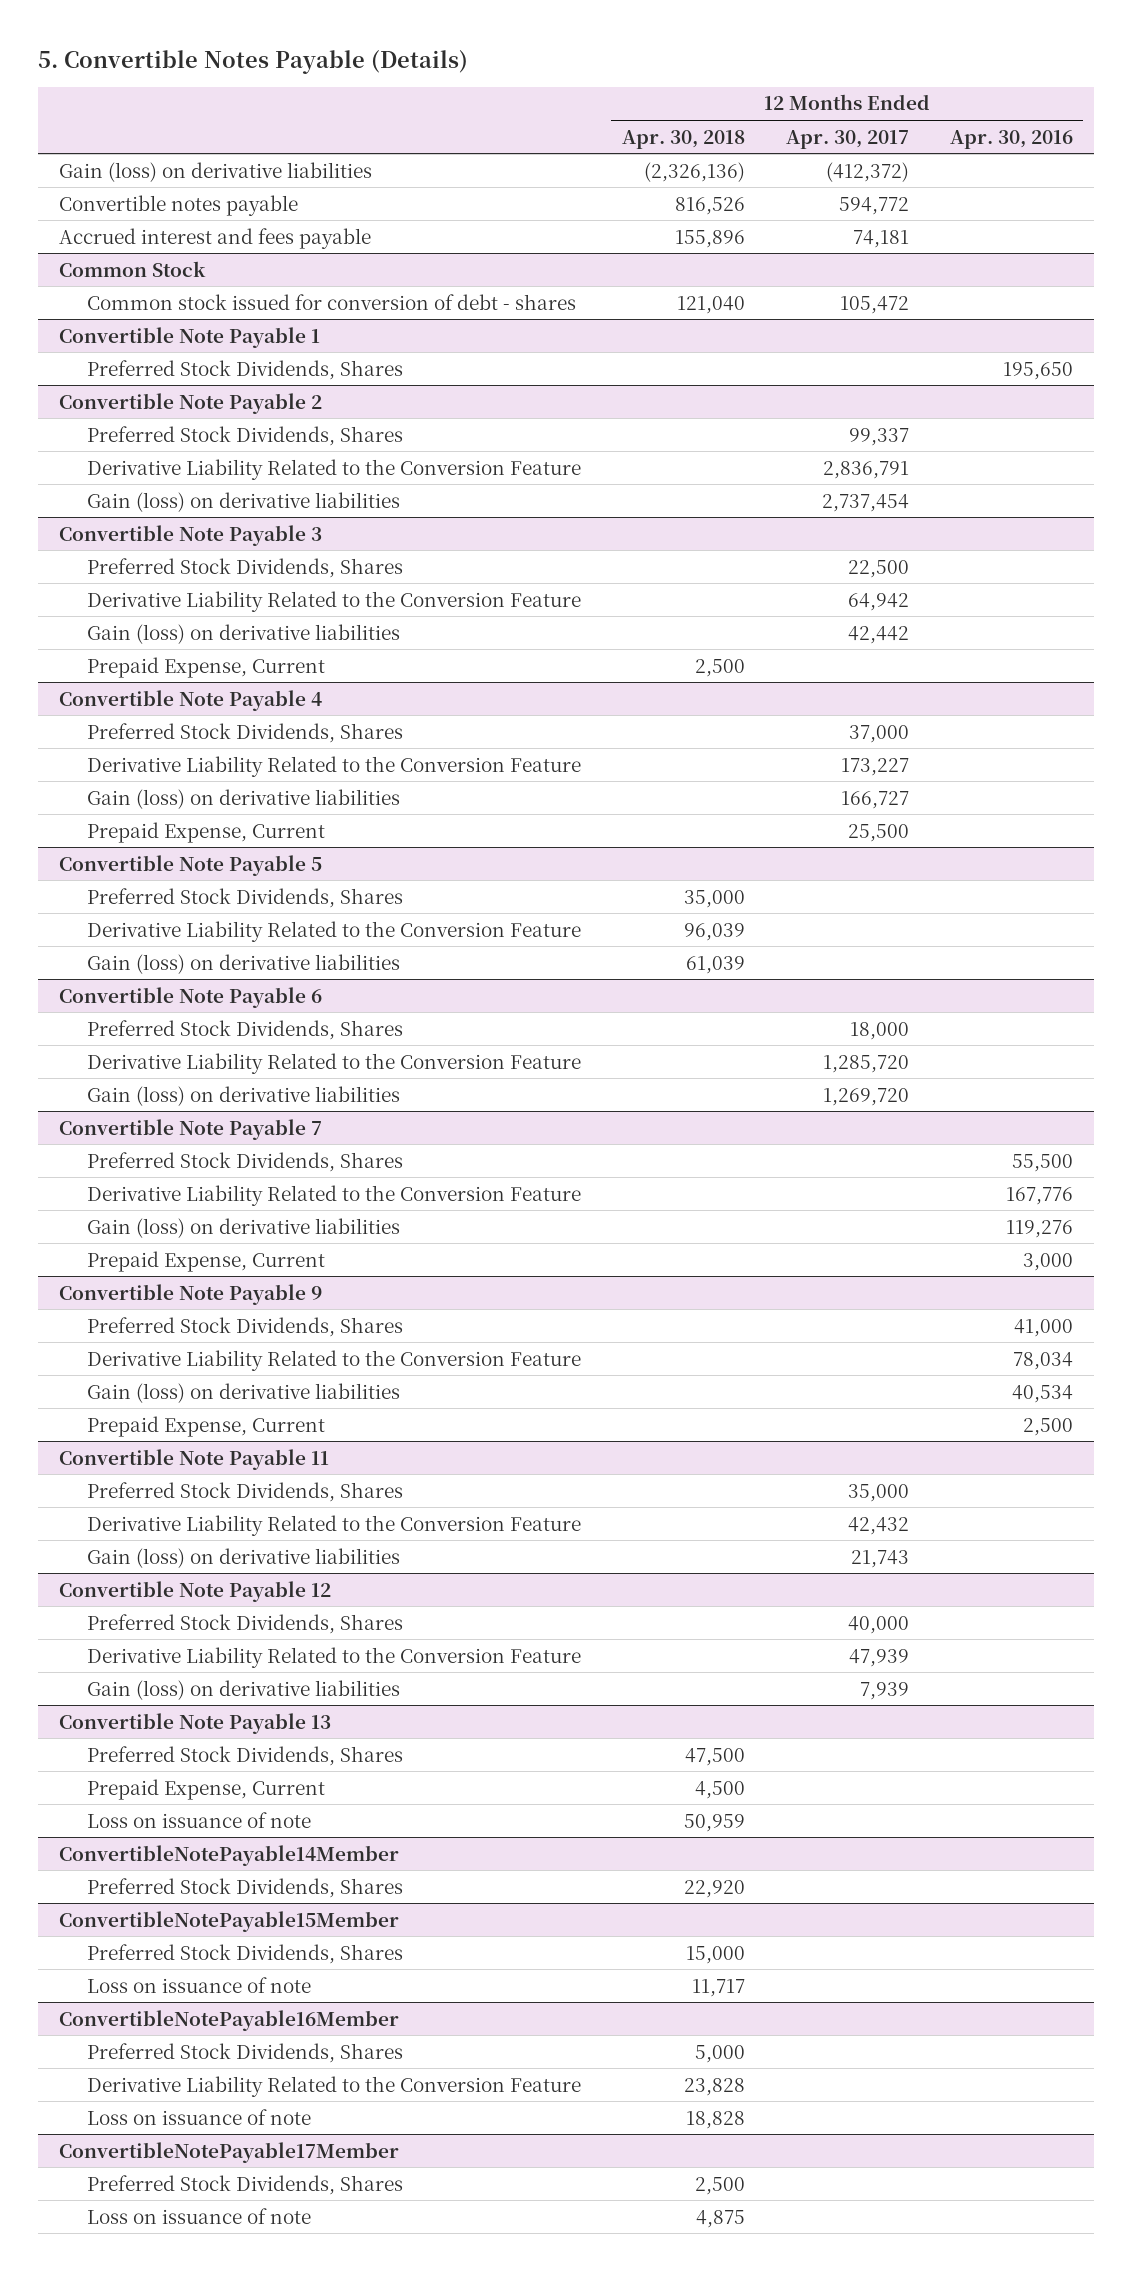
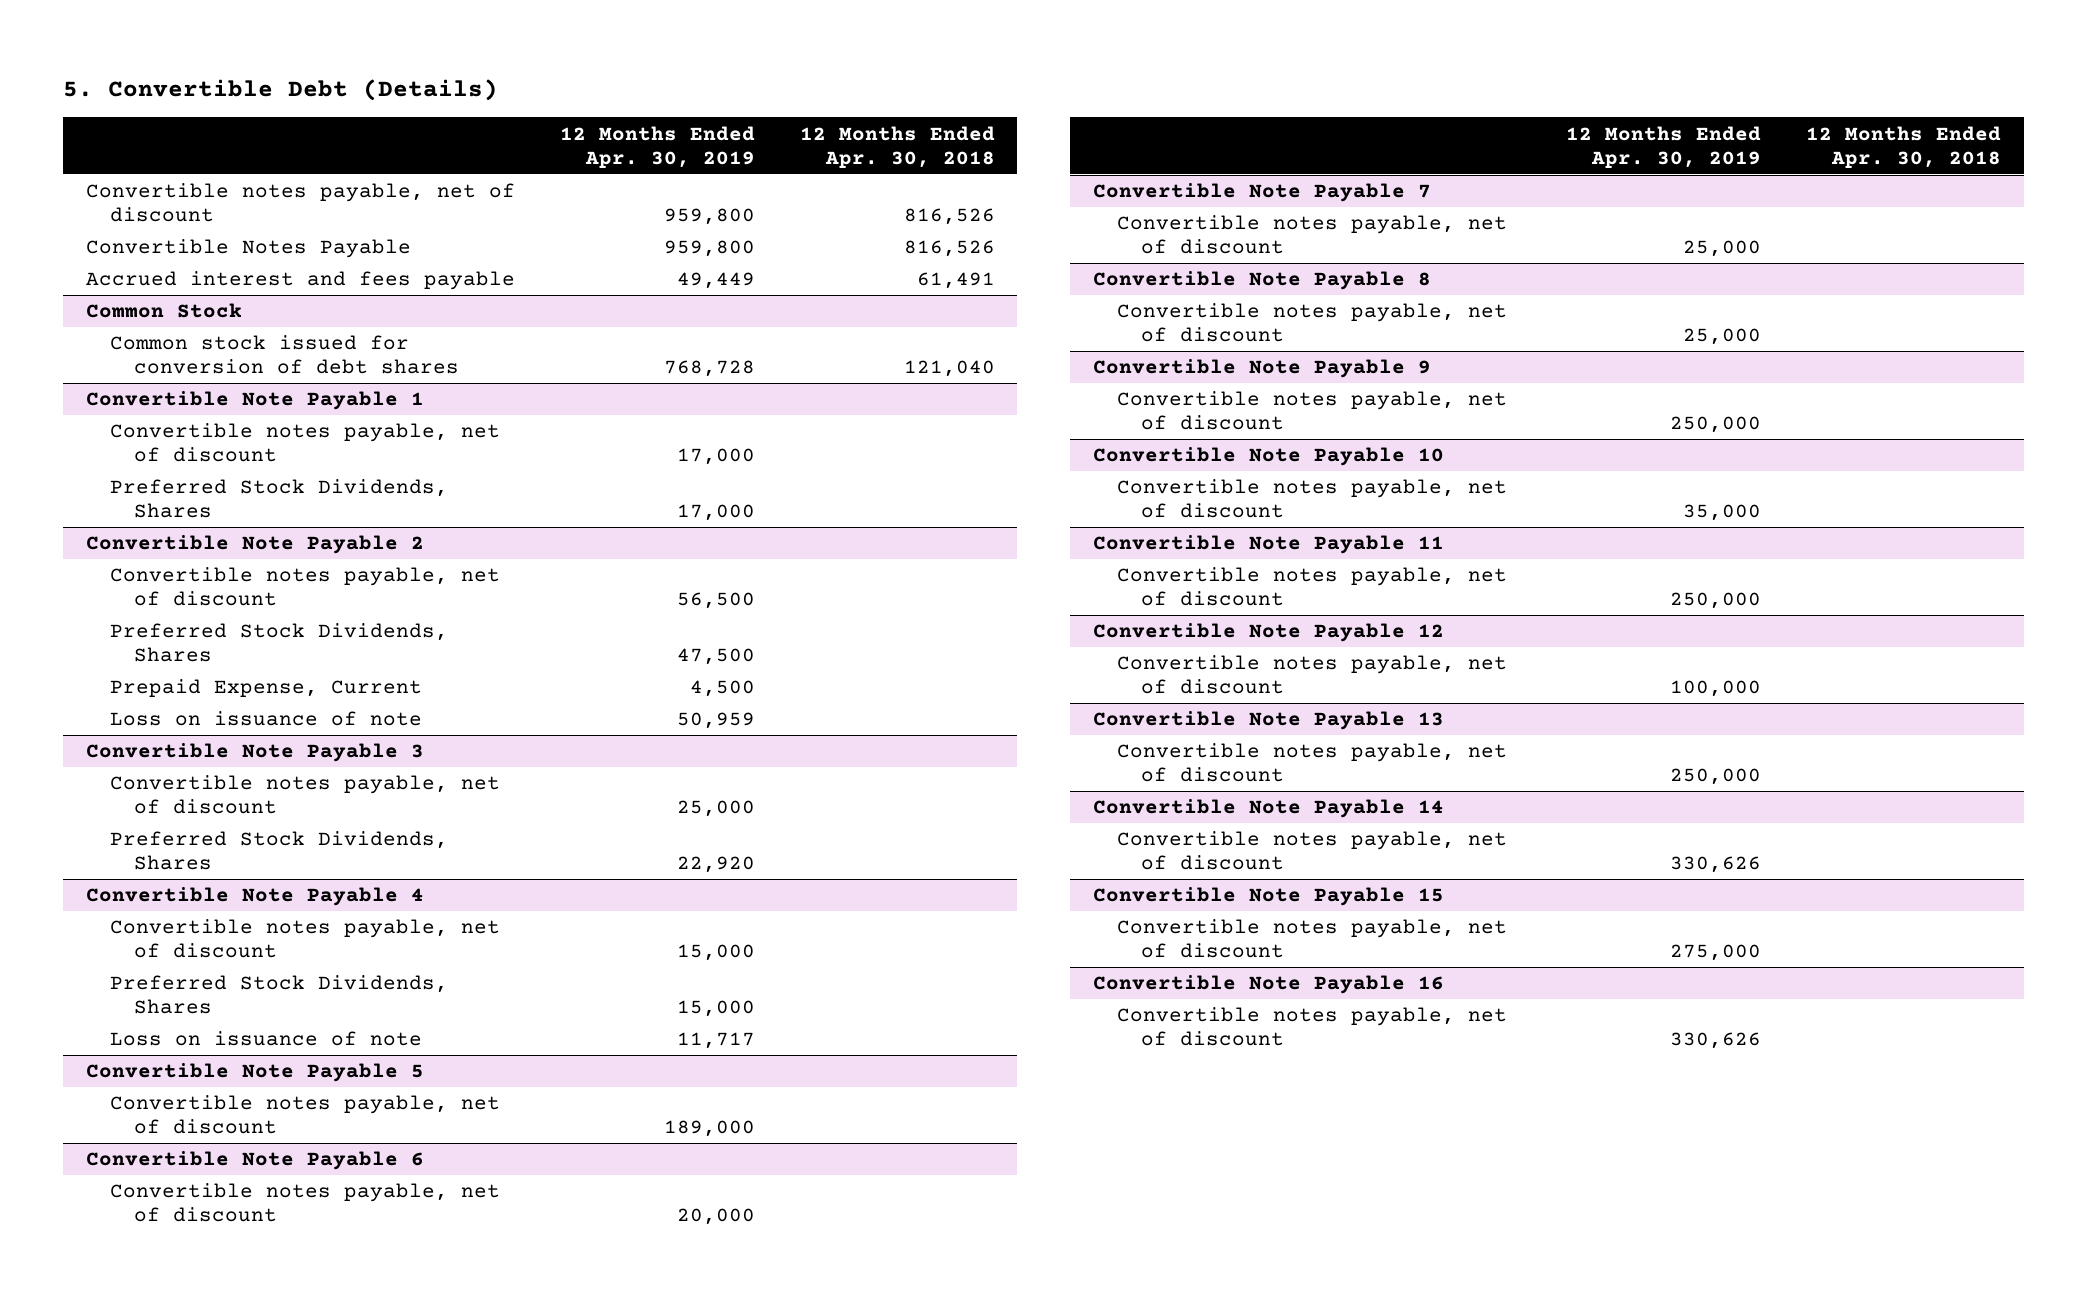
[38,49,469,74] 5. Convertible Notes Payable (Details) -> [63,79,499,102] 5. Convertible Debt (Details)
[785,129,909,149] Apr. 30, 2017 -> none
[949,129,1073,149] Apr. 30, 2016 -> none
none -> [559,125,755,168] 12 Months Ended Apr. 30, 2019
[58,161,372,182] Gain (loss) on derivative liabilities -> none
none -> [85,183,515,223] Convertible notes payable, net of discount
[58,194,298,216] Convertible notes payable -> [85,239,411,259] Convertible Notes Payable
[674,229,745,248] 155,896 -> [916,272,995,290] 61,491
[86,293,576,310] Common stock issued for conversion of debt - shares -> [110,335,460,375] Common stock issued for conversion of debt shares
none -> [110,423,501,463] Convertible notes payable, net of discount
none -> [110,567,501,607] Convertible notes payable, net of discount
[86,458,581,480] Derivative Liability Related to the Conversion Feature -> none
[86,491,400,512] Gain (loss) on derivative liabilities -> none
none -> [110,679,423,698] Prepaid Expense, Current
none -> [110,711,423,727] Loss on issuance of note
none -> [110,775,501,815] Convertible notes payable, net of discount
[86,590,581,612] Derivative Liability Related to the Conversion Feature -> none
[86,623,400,644] Gain (loss) on derivative liabilities -> none
[86,656,325,678] Prepaid Expense, Current -> none
none -> [110,919,501,959] Convertible notes payable, net of discount
[86,755,581,777] Derivative Liability Related to the Conversion Feature -> none
[86,788,400,809] Gain (loss) on derivative liabilities -> none
[86,821,325,843] Prepaid Expense, Current -> none
none -> [110,1031,423,1047] Loss on issuance of note
[86,887,403,908] Preferred Stock Dividends, Shares -> none
[86,920,581,942] Derivative Liability Related to the Conversion Feature -> none
[86,953,400,974] Gain (loss) on derivative liabilities -> none
none -> [110,1095,501,1135] Convertible notes payable, net of discount
[86,1019,403,1040] Preferred Stock Dividends, Shares -> none
[86,1052,581,1074] Derivative Liability Related to the Conversion Feature -> none
[86,1085,400,1106] Gain (loss) on derivative liabilities -> none
none -> [110,1183,501,1223] Convertible notes payable, net of discount
[86,1151,403,1172] Preferred Stock Dividends, Shares -> none
[86,1184,581,1206] Derivative Liability Related to the Conversion Feature -> none
[86,1217,400,1238] Gain (loss) on derivative liabilities -> none
[86,1250,325,1272] Prepaid Expense, Current -> none
none -> [1116,215,1507,255] Convertible notes payable, net of discount
none -> [1092,271,1431,291] Convertible Note Payable 8
none -> [1116,303,1507,343] Convertible notes payable, net of discount
[86,1316,403,1337] Preferred Stock Dividends, Shares -> none
[86,1349,581,1371] Derivative Liability Related to the Conversion Feature -> none
[86,1382,400,1403] Gain (loss) on derivative liabilities -> none
[86,1415,325,1437] Prepaid Expense, Current -> none
none -> [1116,391,1507,431] Convertible notes payable, net of discount
none -> [1092,447,1444,467] Convertible Note Payable 10
none -> [1116,479,1507,519] Convertible notes payable, net of discount
[86,1481,403,1502] Preferred Stock Dividends, Shares -> none
[86,1514,581,1536] Derivative Liability Related to the Conversion Feature -> none
[86,1547,400,1568] Gain (loss) on derivative liabilities -> none
none -> [1116,567,1507,607] Convertible notes payable, net of discount
[86,1613,403,1634] Preferred Stock Dividends, Shares -> none
[86,1646,581,1668] Derivative Liability Related to the Conversion Feature -> none
[86,1679,400,1700] Gain (loss) on derivative liabilities -> none
none -> [1116,655,1507,695] Convertible notes payable, net of discount
[86,1745,403,1766] Preferred Stock Dividends, Shares -> none
[86,1778,325,1800] Prepaid Expense, Current -> none
[86,1811,311,1828] Loss on issuance of note -> none
[86,1877,403,1898] Preferred Stock Dividends, Shares -> none
[86,1943,403,1964] Preferred Stock Dividends, Shares -> none
[86,1976,311,1993] Loss on issuance of note -> none
[86,2042,403,2063] Preferred Stock Dividends, Shares -> none
[86,2075,581,2097] Derivative Liability Related to the Conversion Feature -> none
[86,2108,311,2125] Loss on issuance of note -> none
[58,2141,399,2163] ConvertibleNotePayable17Member -> none
[86,2174,403,2195] Preferred Stock Dividends, Shares -> none
[86,2207,311,2224] Loss on issuance of note -> none
none -> [1116,743,1507,783] Convertible notes payable, net of discount
[58,1844,399,1866] ConvertibleNotePayable14Member -> [1092,799,1444,819] Convertible Note Payable 14
none -> [1116,831,1507,871] Convertible notes payable, net of discount
[58,1910,399,1932] ConvertibleNotePayable15Member -> [1092,887,1444,907] Convertible Note Payable 15
none -> [1116,919,1507,959] Convertible notes payable, net of discount
[58,2009,399,2031] ConvertibleNotePayable16Member -> [1092,975,1444,995] Convertible Note Payable 16
none -> [1116,1007,1507,1047] Convertible notes payable, net of discount

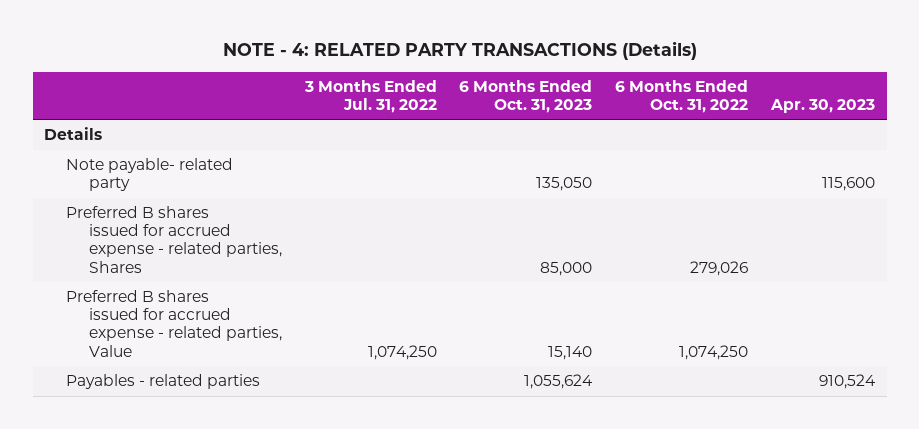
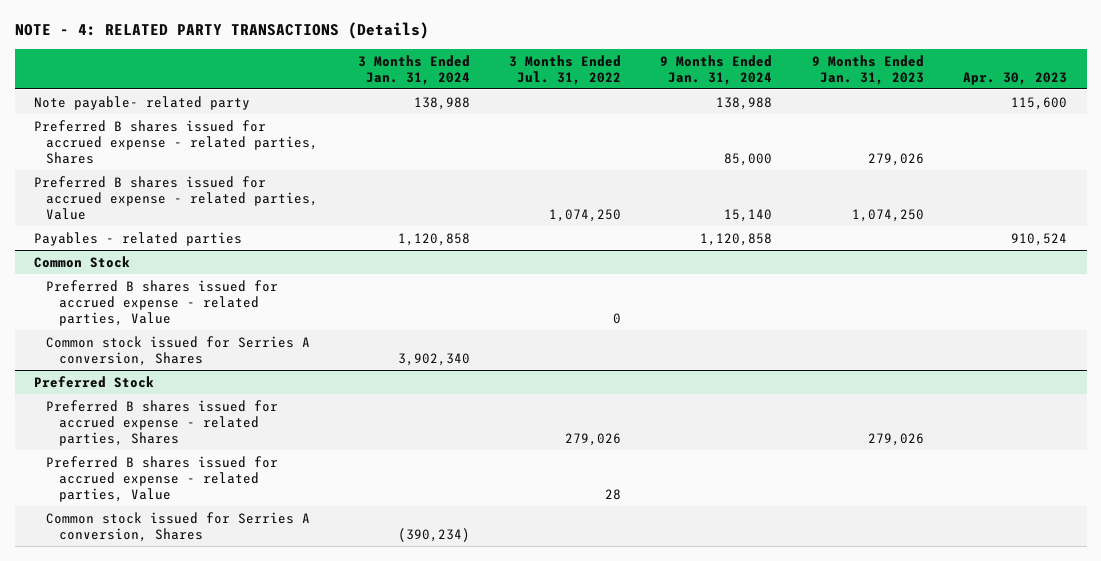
[459,79,593,113] 6 Months Ended Oct. 31, 2023 -> none
[615,79,749,113] 6 Months Ended Oct. 31, 2022 -> none
none -> [357,54,470,85] 3 Months Ended Jan. 31, 2024
none -> [660,54,773,85] 9 Months Ended Jan. 31, 2024
none -> [811,54,924,85] 9 Months Ended Jan. 31, 2023
[44,127,103,141] Details -> none
none -> [34,255,131,268] Common Stock
none -> [46,279,279,326] Preferred B shares issued for accrued expense - related parties, Value
none -> [46,335,311,366] Common stock issued for Serries A conversion, Shares
none -> [34,375,155,388] Preferred Stock
none -> [46,399,279,446] Preferred B shares issued for accrued expense - related parties, Shares
none -> [46,455,279,502] Preferred B shares issued for accrued expense - related parties, Value
none -> [46,511,311,542] Common stock issued for Serries A conversion, Shares

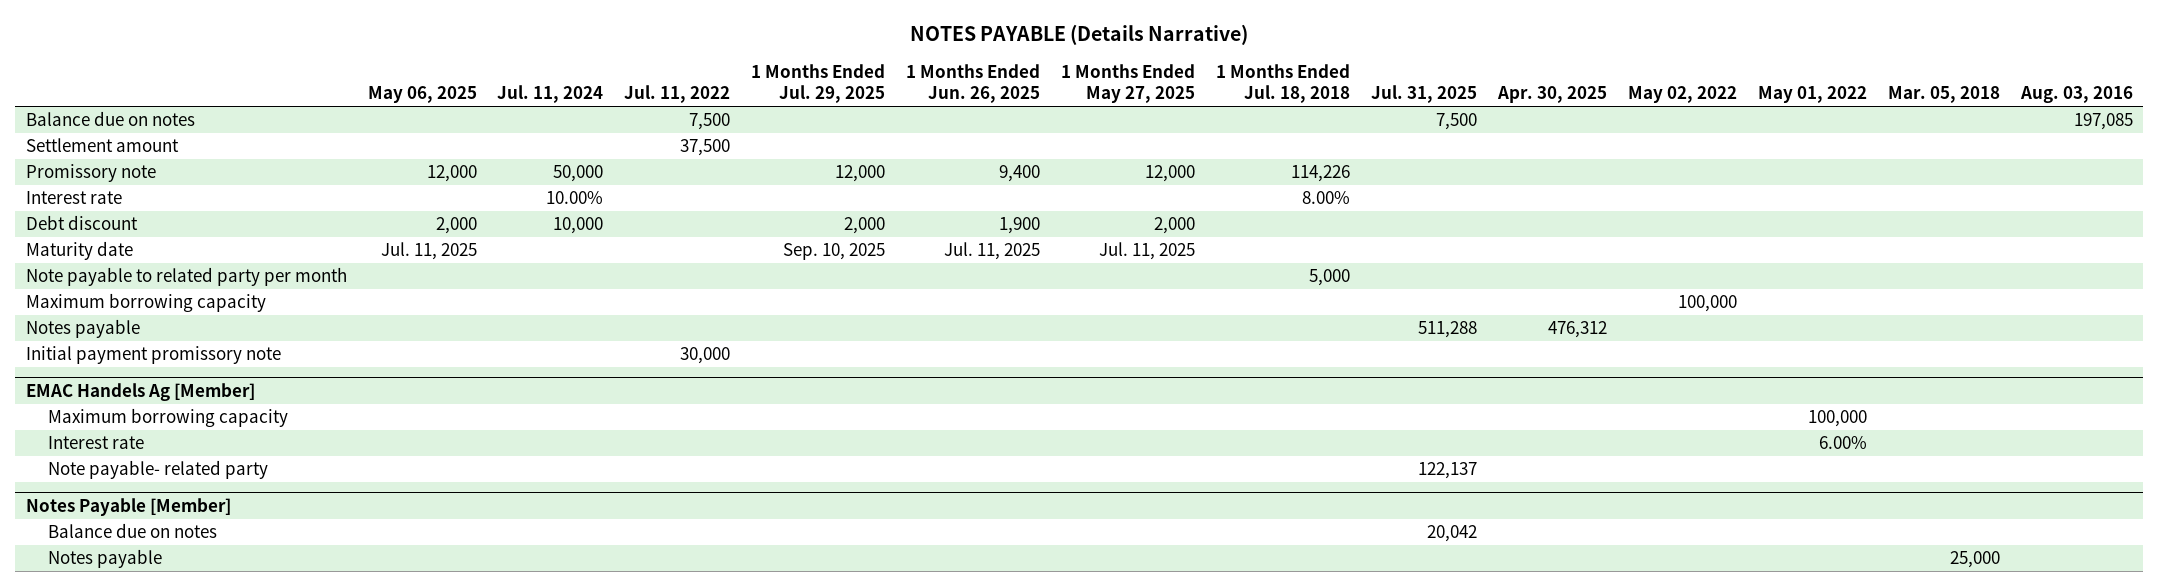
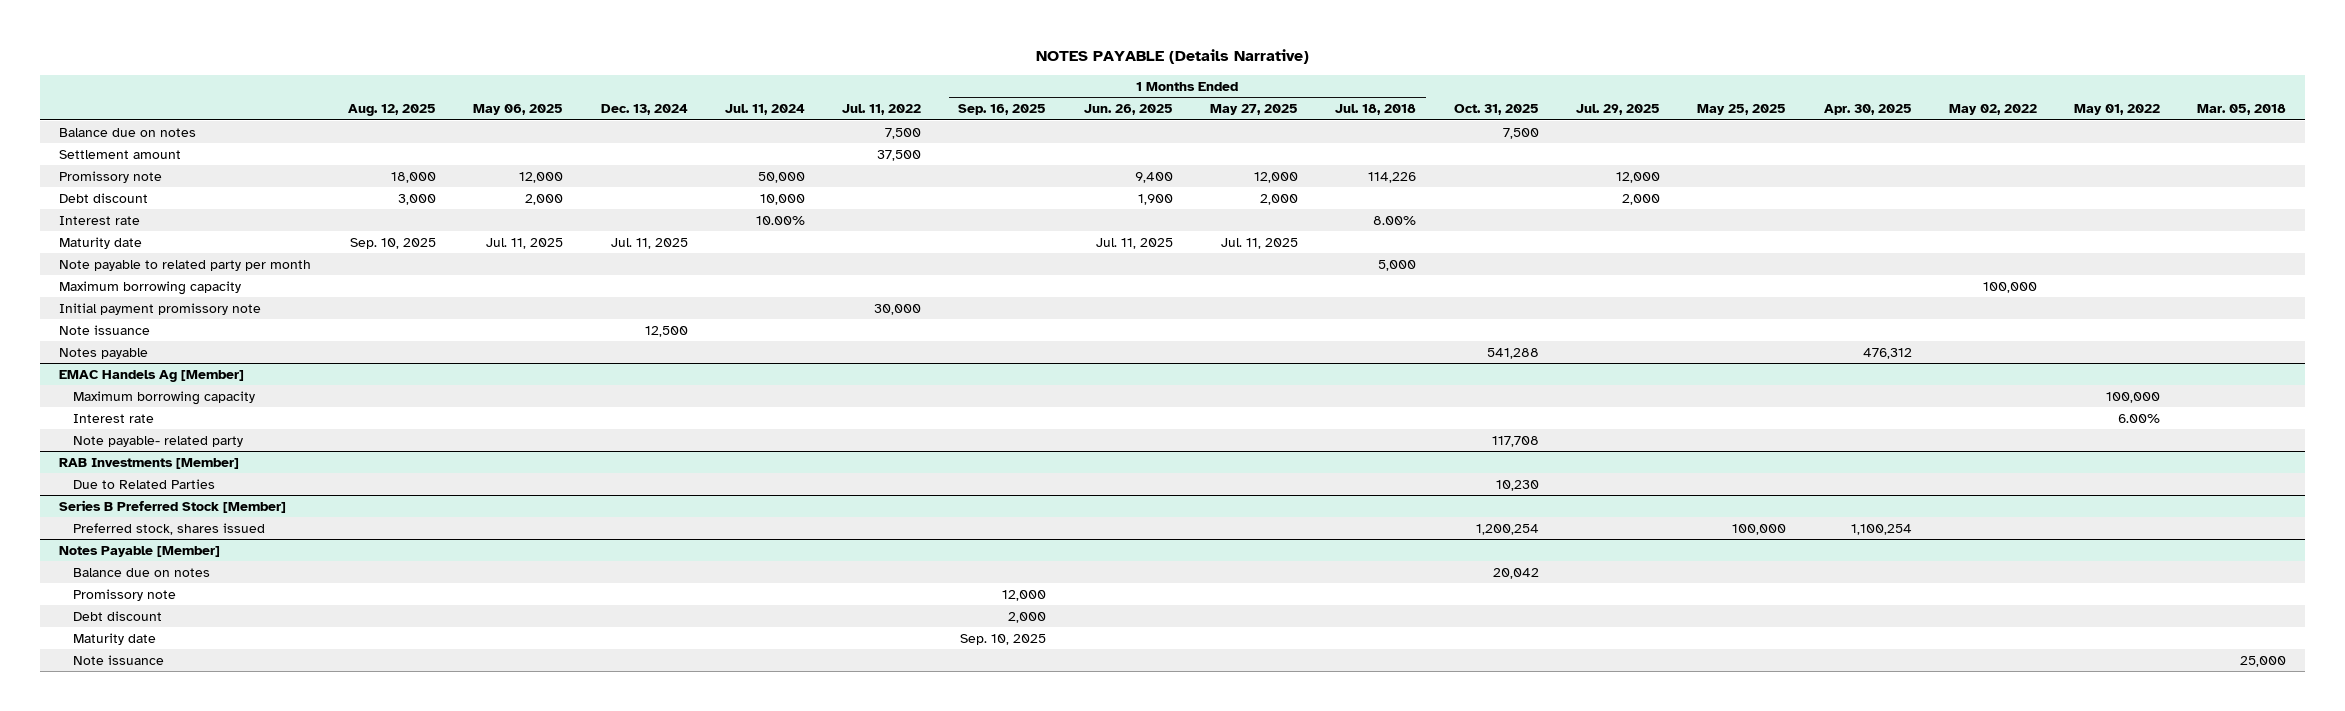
[751,63,886,104] 1 Months Ended Jul. 29, 2025 -> none
[1371,85,1478,104] Jul. 31, 2025 -> none
[2019,86,2133,104] Aug. 03, 2016 -> none
none -> [348,104,437,117] Aug. 12, 2025
none -> [600,104,688,116] Dec. 13, 2024
none -> [958,104,1047,116] Sep. 16, 2025
none -> [1453,104,1539,116] Oct. 31, 2025
none -> [1575,104,1660,116] Jul. 29, 2025
none -> [1697,104,1787,116] May 25, 2025
[25,191,122,205] Interest rate -> [58,215,140,225] Interest rate
none -> [58,324,150,335] Note issuance
[25,319,140,339] Notes payable -> [58,347,148,359] Notes payable
none -> [58,457,239,469] RAB Investments [Member]
none -> [72,478,215,489] Due to Related Parties
none -> [58,499,286,513] Series B Preferred Stock [Member]
none -> [72,522,265,535] Preferred stock, shares issued
none -> [72,588,176,601] Promissory note
none -> [72,610,162,621] Debt discount
none -> [72,632,156,645] Maturity date
[47,549,162,569] Notes payable -> [72,654,164,665] Note issuance

